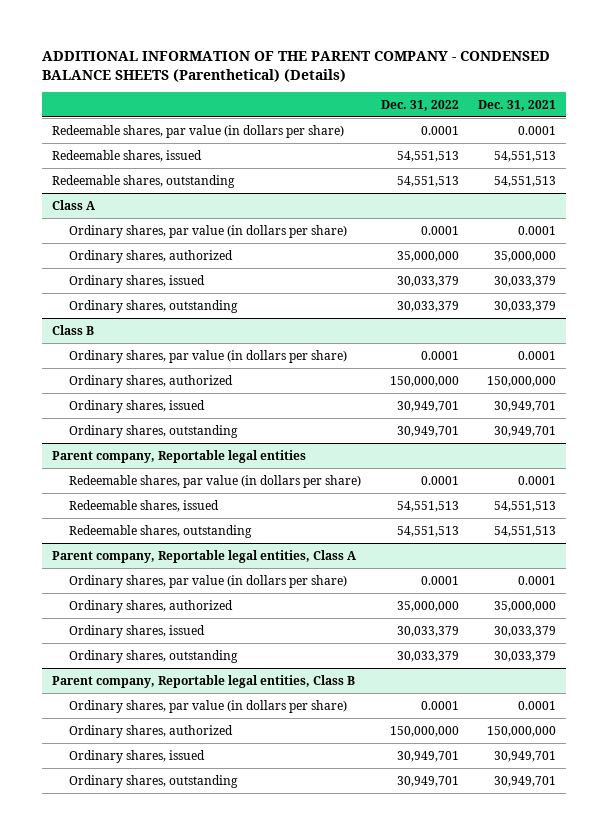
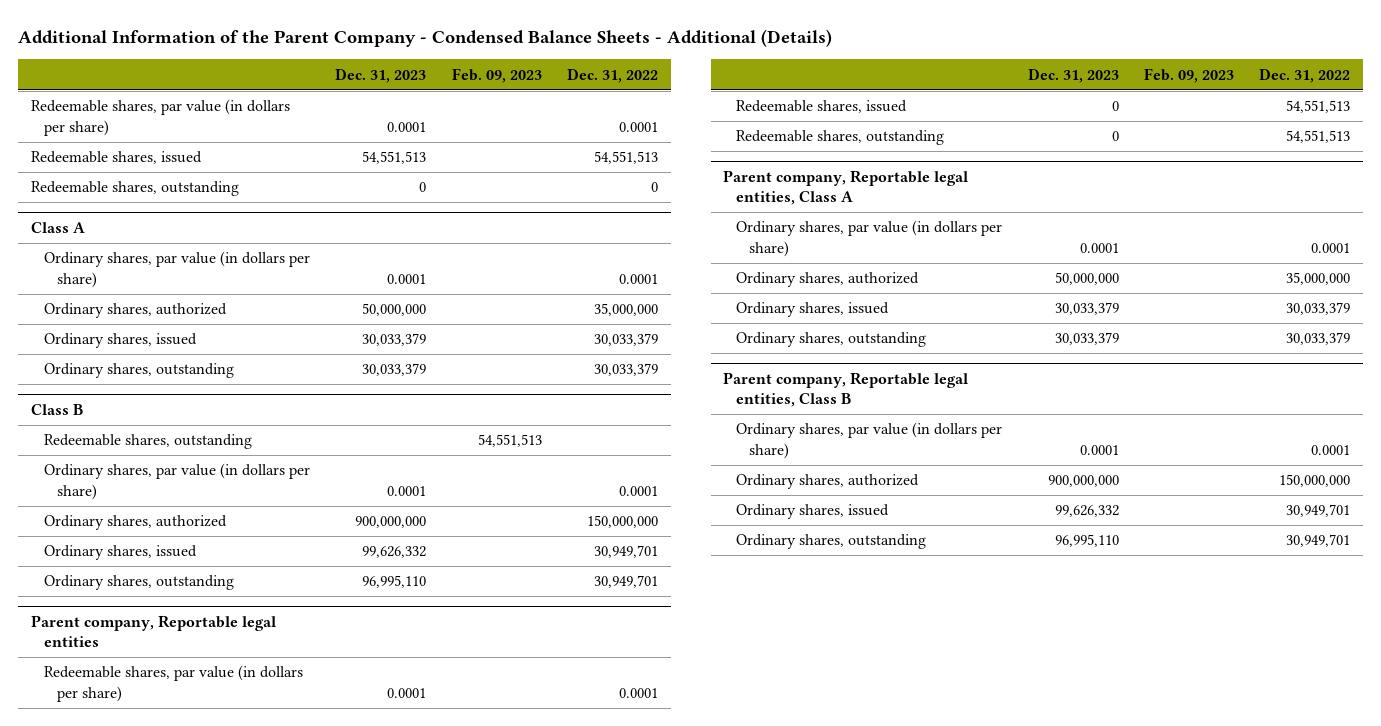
[41,50,550,82] ADDITIONAL INFORMATION OF THE PARENT COMPANY - CONDENSED BALANCE SHEETS (Parenthetical) (Details) -> [18,29,833,48] Additional Information of the Parent Company - Condensed Balance Sheets - Additional (Details)
[477,99,556,111] Dec. 31, 2021 -> none
none -> [335,67,427,83] Dec. 31, 2023
none -> [451,67,542,83] Feb. 09, 2023
[396,175,459,187] 54,551,513 -> [650,182,658,193] 0
none -> [44,434,253,450] Redeemable shares, outstanding

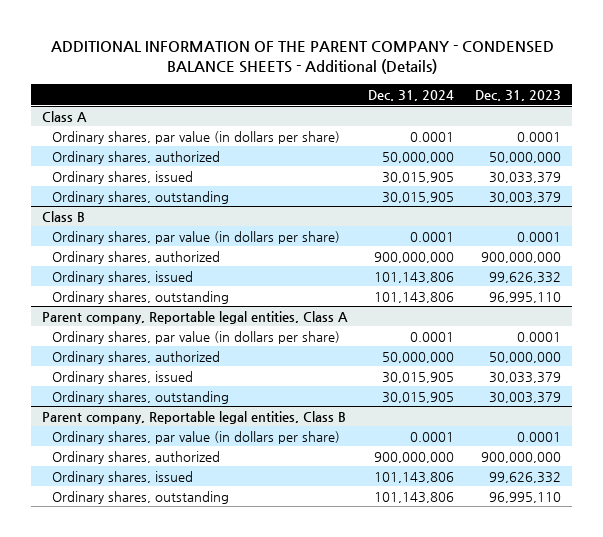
[18,29,833,48] Additional Information of the Parent Company - Condensed Balance Sheets - Additional (Details) -> [50,41,554,75] ADDITIONAL INFORMATION OF THE PARENT COMPANY - CONDENSED BALANCE SHEETS - Additional (Details)
[451,67,542,83] Feb. 09, 2023 -> none
[566,67,658,83] Dec. 31, 2022 -> none
none -> [368,89,455,101] Dec. 31, 2024
[31,99,291,137] Redeemable shares, par value (in dollars per share) -> none
[31,151,203,165] Redeemable shares, issued -> none
[31,181,240,197] Redeemable shares, outstanding -> none
[362,363,427,377] 30,033,379 -> [489,191,562,203] 30,003,379
[44,434,253,450] Redeemable shares, outstanding -> none
[31,614,277,648] Parent company, Reportable legal entities -> none
[44,665,304,703] Redeemable shares, par value (in dollars per share) -> none
[736,100,908,114] Redeemable shares, issued -> none
[736,130,945,146] Redeemable shares, outstanding -> none
[1054,332,1119,346] 30,033,379 -> [489,391,562,403] 30,003,379

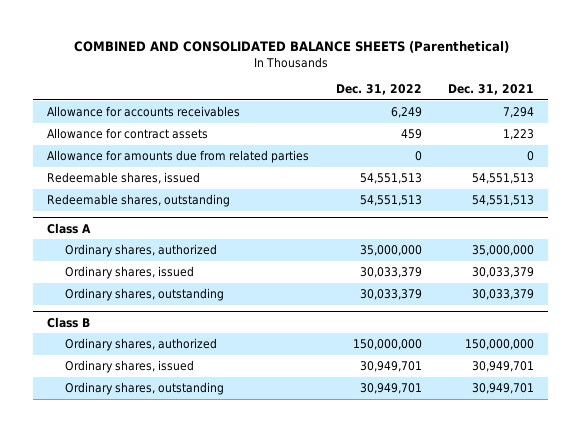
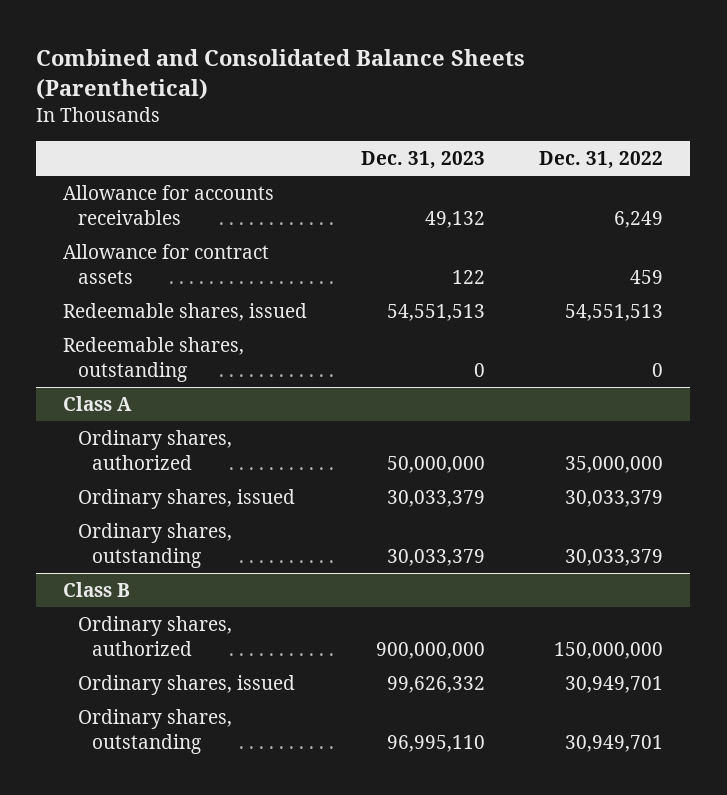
[73,41,509,54] COMBINED AND CONSOLIDATED BALANCE SHEETS (Parenthetical) -> [36,49,526,101] Combined and Consolidated Balance Sheets (Parenthetical)
[448,84,535,96] Dec. 31, 2021 -> none
none -> [361,151,486,170] Dec. 31, 2023
[46,150,309,164] Allowance for amounts due from related parties -> none
[359,195,422,207] 54,551,513 -> [652,362,664,377] 0

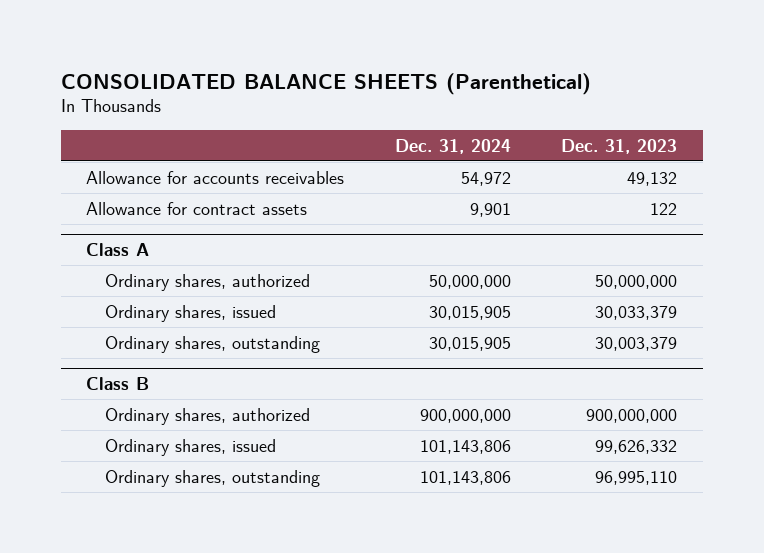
[36,49,526,101] Combined and Consolidated Balance Sheets (Parenthetical) -> [61,72,592,95] CONSOLIDATED BALANCE SHEETS (Parenthetical)
[539,151,664,170] Dec. 31, 2022 -> none
none -> [394,138,511,154] Dec. 31, 2024
[63,303,308,322] Redeemable shares, issued -> none
[63,337,245,382] Redeemable shares, outstanding -> none
[387,548,486,566] 30,033,379 -> [595,336,678,351] 30,003,379

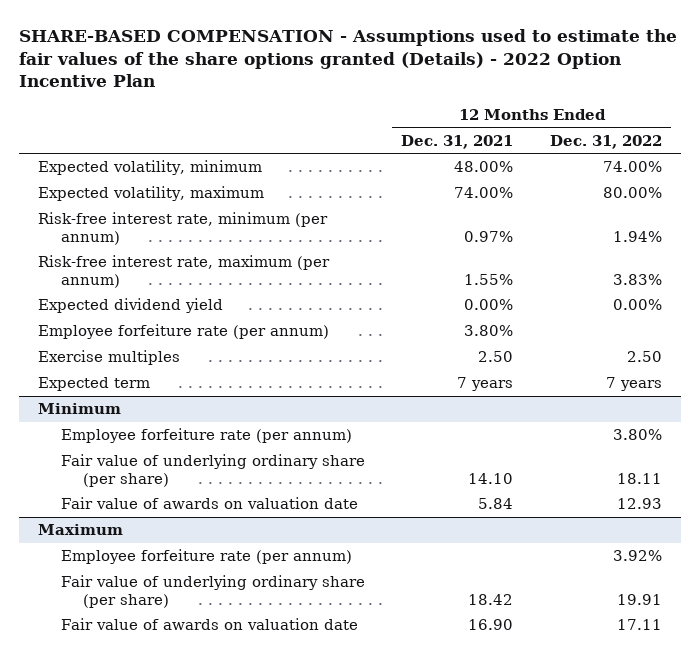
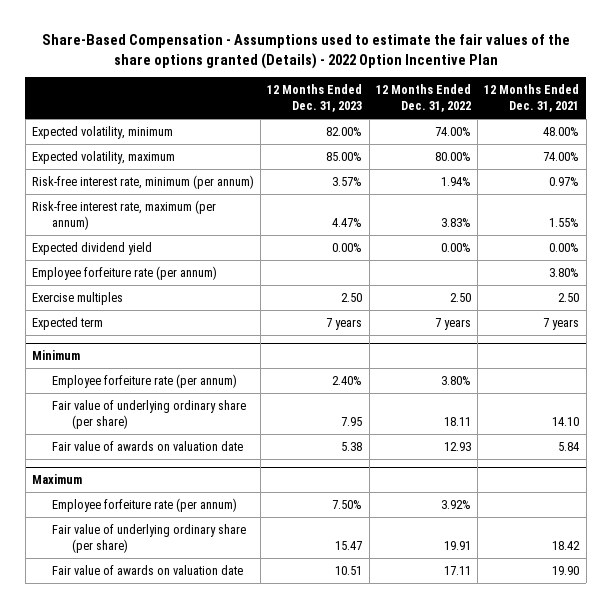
[19,28,678,88] SHARE-BASED COMPENSATION - Assumptions used to estimate the fair values of the share options granted (Details) - 2022 Option Incentive Plan -> [41,33,570,69] Share-Based Compensation - Assumptions used to estimate the fair values of the share options granted (Details) - 2022 Option Incentive Plan
none -> [267,84,363,113] 12 Months Ended Dec. 31, 2023
[468,619,514,631] 16.90 -> [552,566,580,576] 19.90

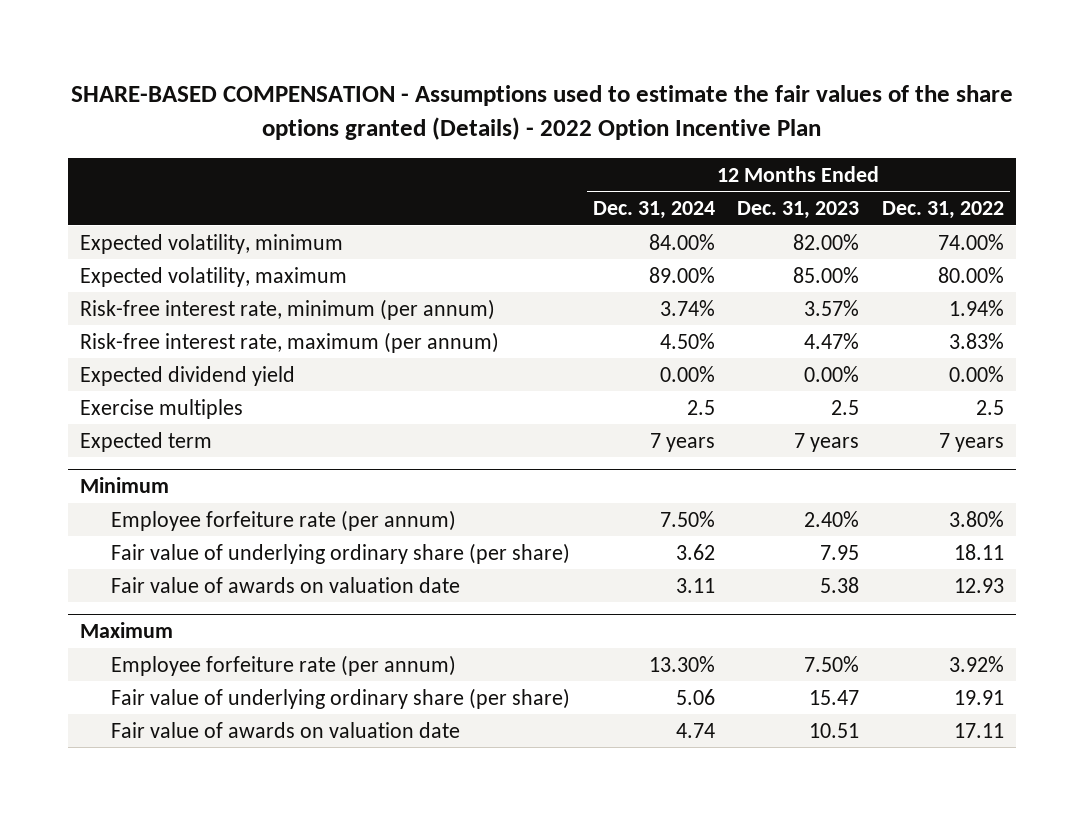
[41,33,570,69] Share-Based Compensation - Assumptions used to estimate the fair values of the share options granted (Details) - 2022 Option Incentive Plan -> [71,85,1014,141] SHARE-BASED COMPENSATION - Assumptions used to estimate the fair values of the share options granted (Details) - 2022 Option Incentive Plan
[484,84,580,113] 12 Months Ended Dec. 31, 2021 -> none
none -> [592,201,715,220] Dec. 31, 2024
[31,266,217,281] Employee forfeiture rate (per annum) -> none
[341,293,363,303] 2.50 -> [831,399,860,415] 2.5
[449,293,471,303] 2.50 -> [976,399,1005,415] 2.5

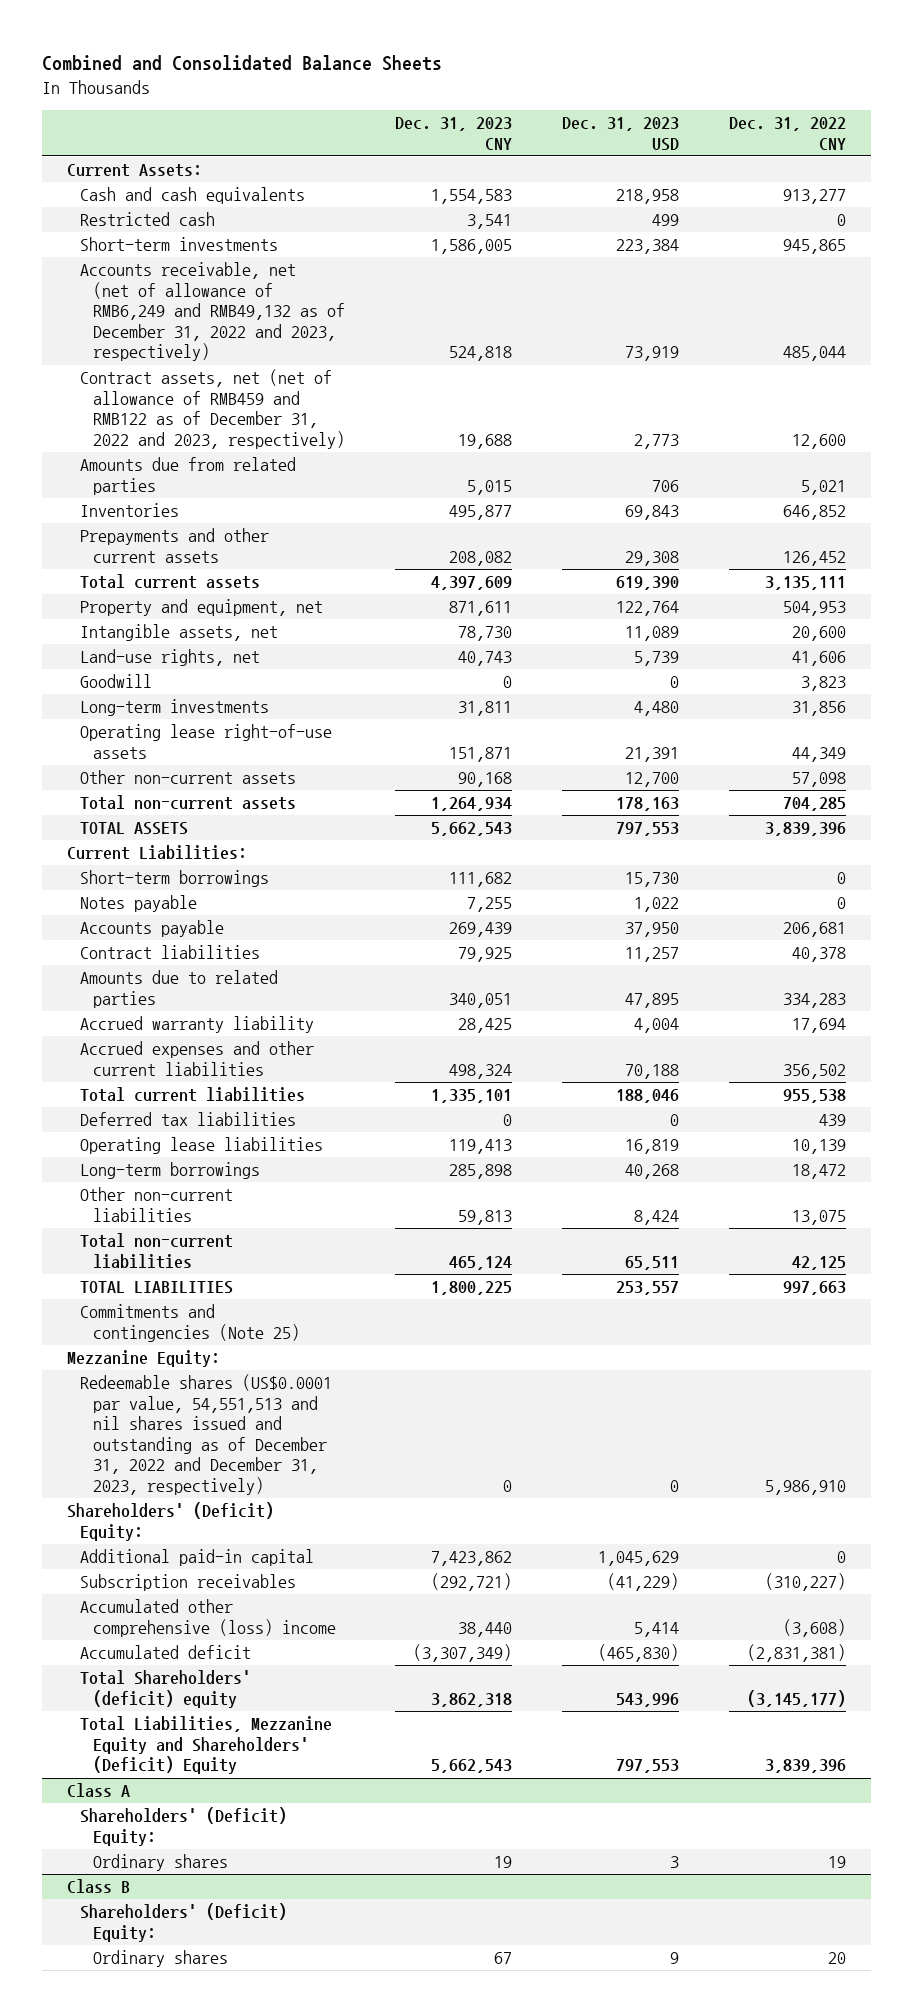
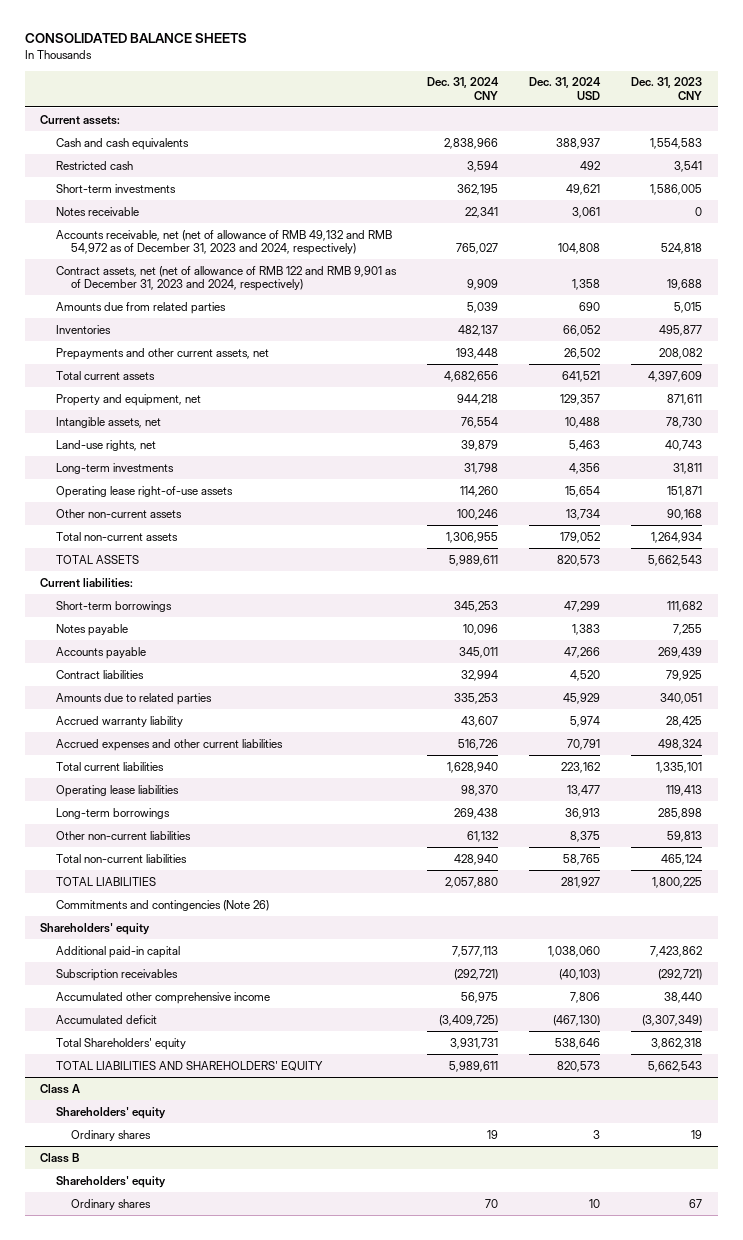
[42,55,443,72] Combined and Consolidated Balance Sheets -> [24,32,247,43] CONSOLIDATED BALANCE SHEETS
[562,117,680,151] Dec. 31, 2023 USD -> none
[729,117,847,150] Dec. 31, 2022 CNY -> none
none -> [427,77,500,100] Dec. 31, 2024 CNY
none -> [529,77,602,100] Dec. 31, 2024 USD
[67,164,203,178] Current Assets: -> [40,114,121,125] Current assets:
none -> [55,206,139,216] Notes receivable
[79,262,345,362] Accounts receivable, net (net of allowance of RMB6,249 and RMB49,132 as of December 31, 2022 and 2023, respectively) -> [55,229,392,256] Accounts receivable, net (net of allowance of RMB 49,132 and RMB 54,972 as of December 31, 2023 and 2024, respectively)
[79,369,345,449] Contract assets, net (net of allowance of RMB459 and RMB122 as of December 31, 2022 and 2023, respectively) -> [55,265,397,292] Contract assets, net (net of allowance of RMB 122 and RMB 9,901 as of December 31, 2023 and 2024, respectively)
[79,528,269,563] Prepayments and other current assets -> [55,347,269,360] Prepayments and other current assets, net
[79,674,152,689] Goodwill -> none
[67,845,248,861] Current Liabilities: -> [40,577,134,588] Current liabilities:
[79,1112,296,1127] Deferred tax liabilities -> none
[67,1350,221,1368] Mezzanine Equity: -> none
[79,1374,332,1496] Redeemable shares (US$0.0001 par value, 54,551,513 and nil shares issued and outstanding as of December 31, 2022 and December 31, 2023, respectively) -> none
[79,1304,300,1342] Commitments and contingencies (Note 25) -> [55,899,269,911] Commitments and contingencies (Note 26)
[67,1502,275,1541] Shareholders' (Deficit) Equity: -> [40,922,151,935] Shareholders' equity
[79,1599,336,1637] Accumulated other comprehensive (loss) income -> [55,991,270,1004] Accumulated other comprehensive income
[79,1670,251,1708] Total Shareholders' (deficit) equity -> [55,1037,186,1050] Total Shareholders' equity
[79,1716,332,1775] Total Liabilities, Mezzanine Equity and Shareholders' (Deficit) Equity -> [55,1060,323,1071] TOTAL LIABILITIES AND SHAREHOLDERS' EQUITY
[79,1807,287,1846] Shareholders' (Deficit) Equity: -> [55,1106,166,1119] Shareholders' equity
[79,1903,287,1942] Shareholders' (Deficit) Equity: -> [55,1175,166,1188] Shareholders' equity

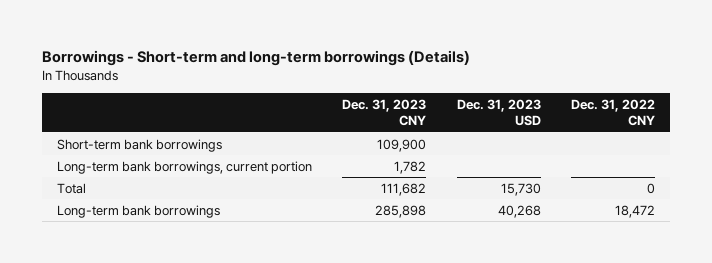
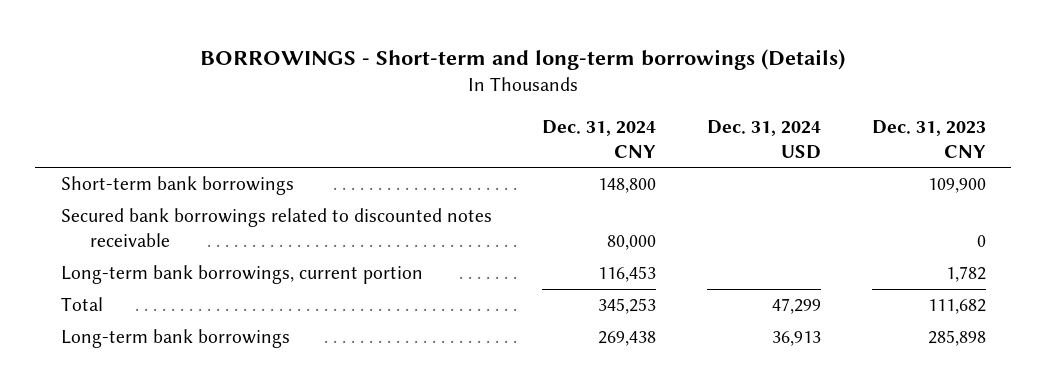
[42,50,471,67] Borrowings - Short-term and long-term borrowings (Details) -> [200,49,846,71] BORROWINGS - Short-term and long-term borrowings (Details)
[456,99,541,127] Dec. 31, 2023 USD -> none
[570,99,655,127] Dec. 31, 2022 CNY -> none
none -> [542,119,657,158] Dec. 31, 2024 CNY
none -> [706,119,821,159] Dec. 31, 2024 USD
none -> [60,208,492,247] Secured bank borrowings related to discounted notes receivable

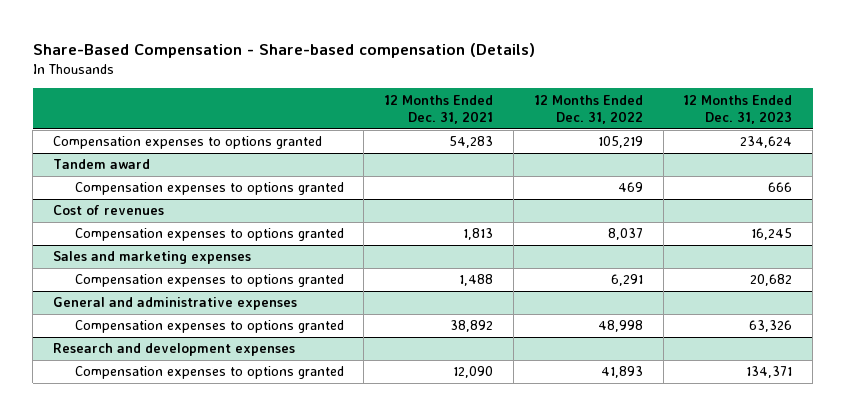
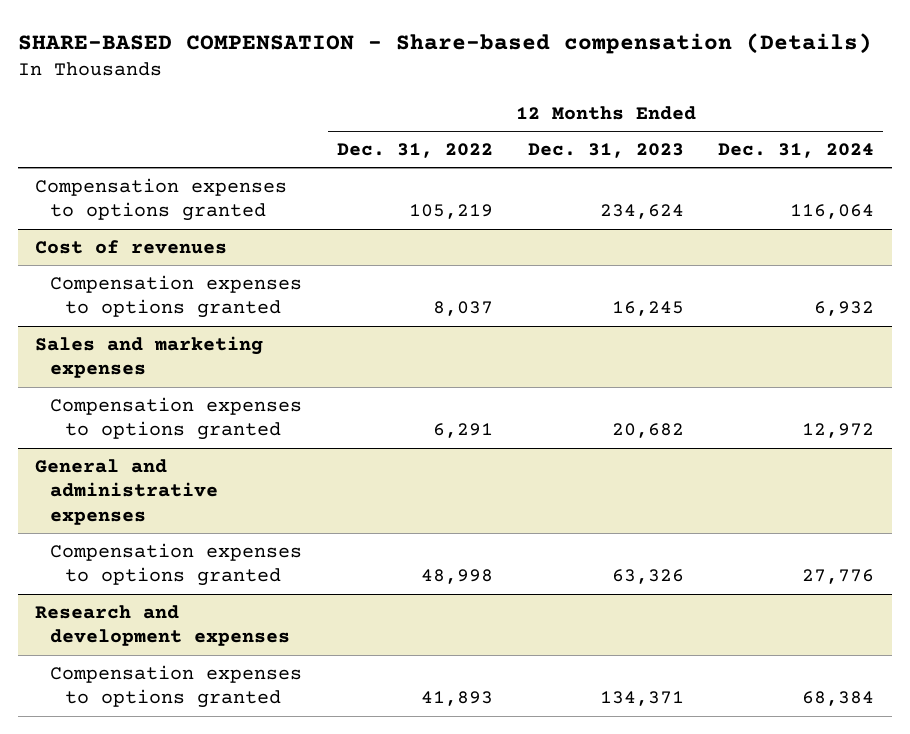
[32,43,535,59] Share-Based Compensation - Share-based compensation (Details) -> [17,32,872,54] SHARE-BASED COMPENSATION - Share-based compensation (Details)
[384,94,494,124] 12 Months Ended Dec. 31, 2021 -> none
none -> [718,143,875,159] Dec. 31, 2024
[53,159,151,170] Tandem award -> none
[74,182,344,196] Compensation expenses to options granted -> none

